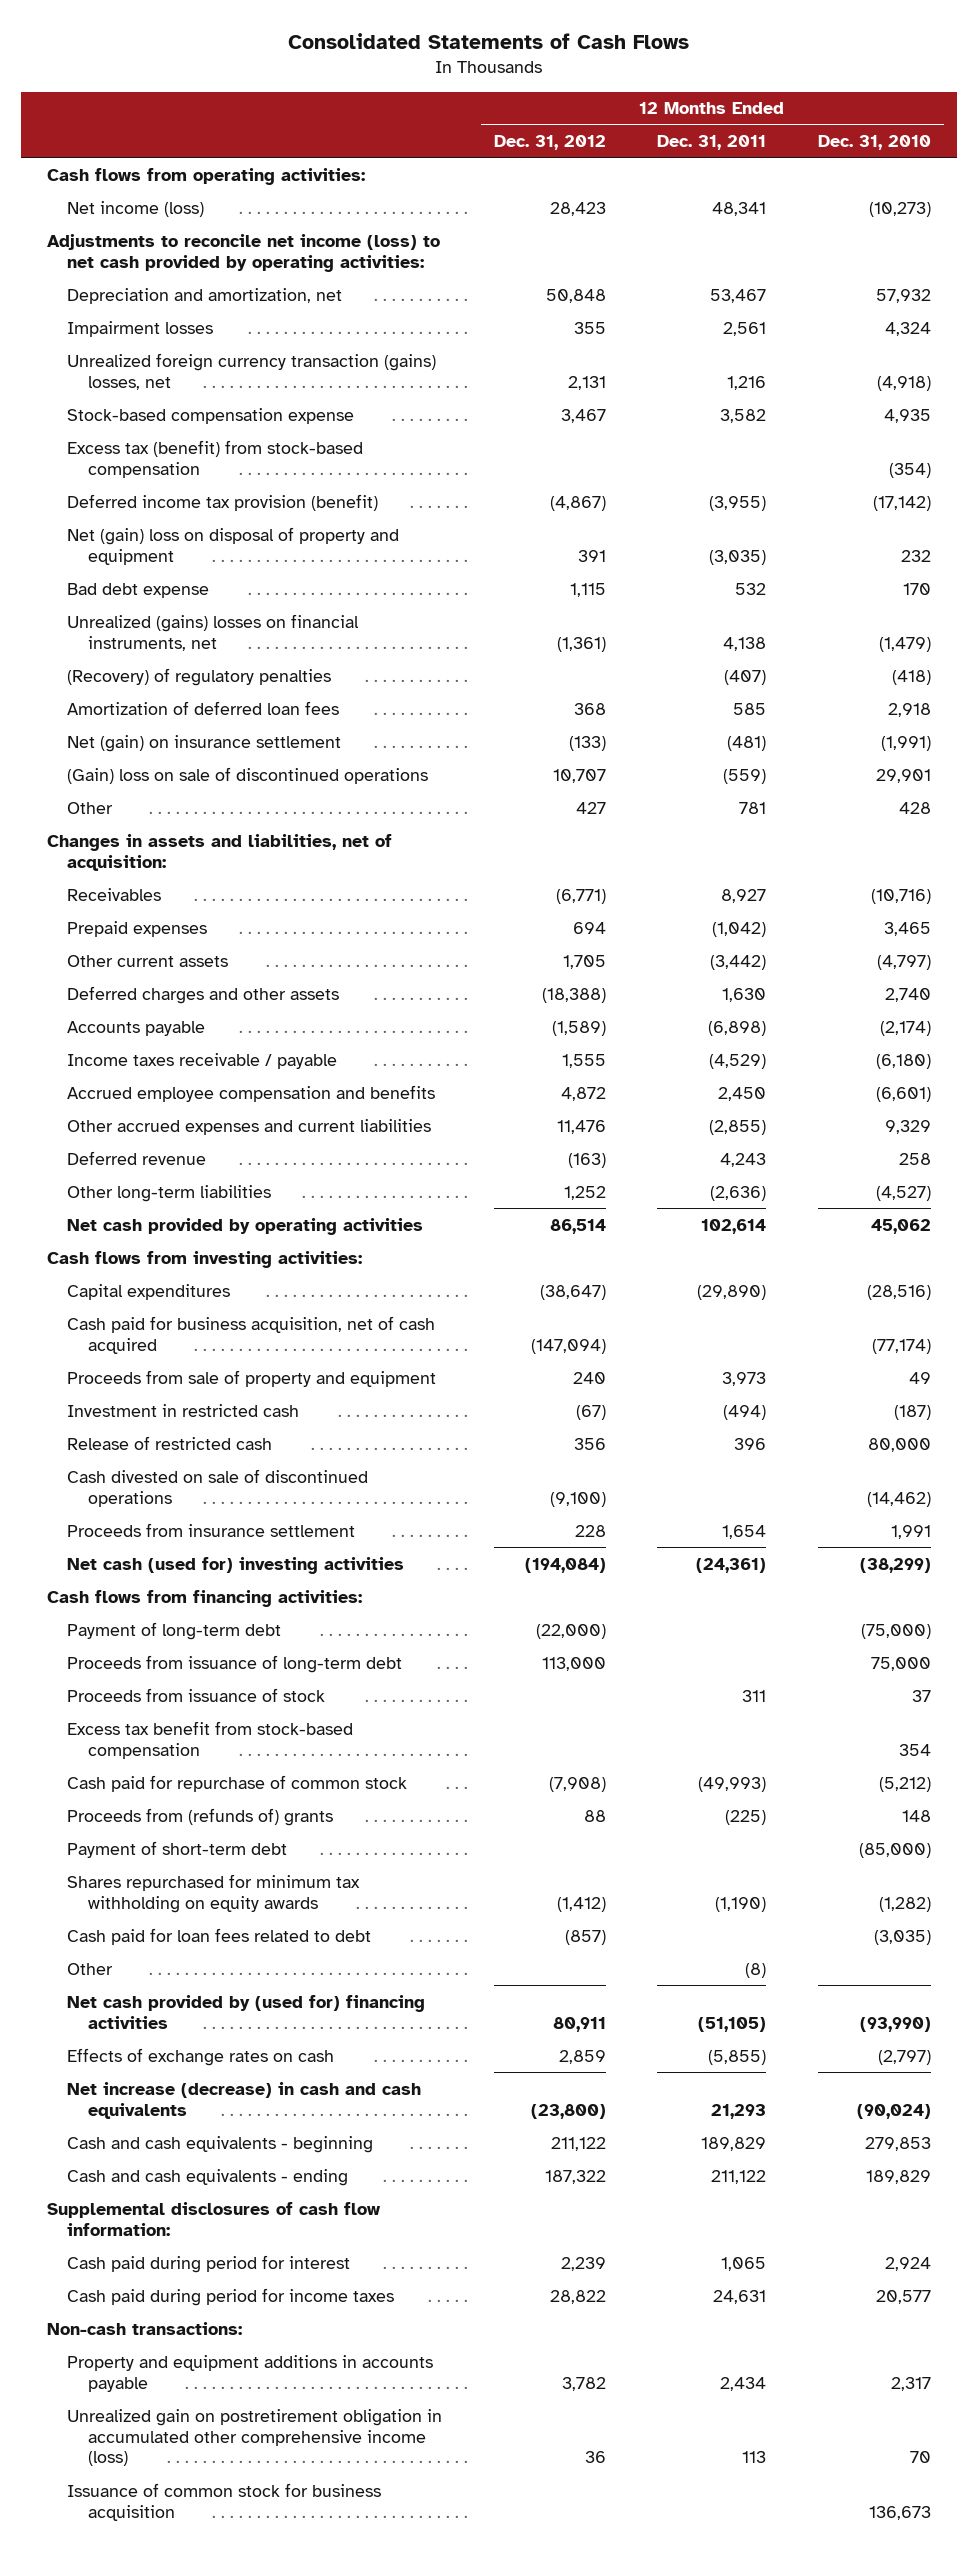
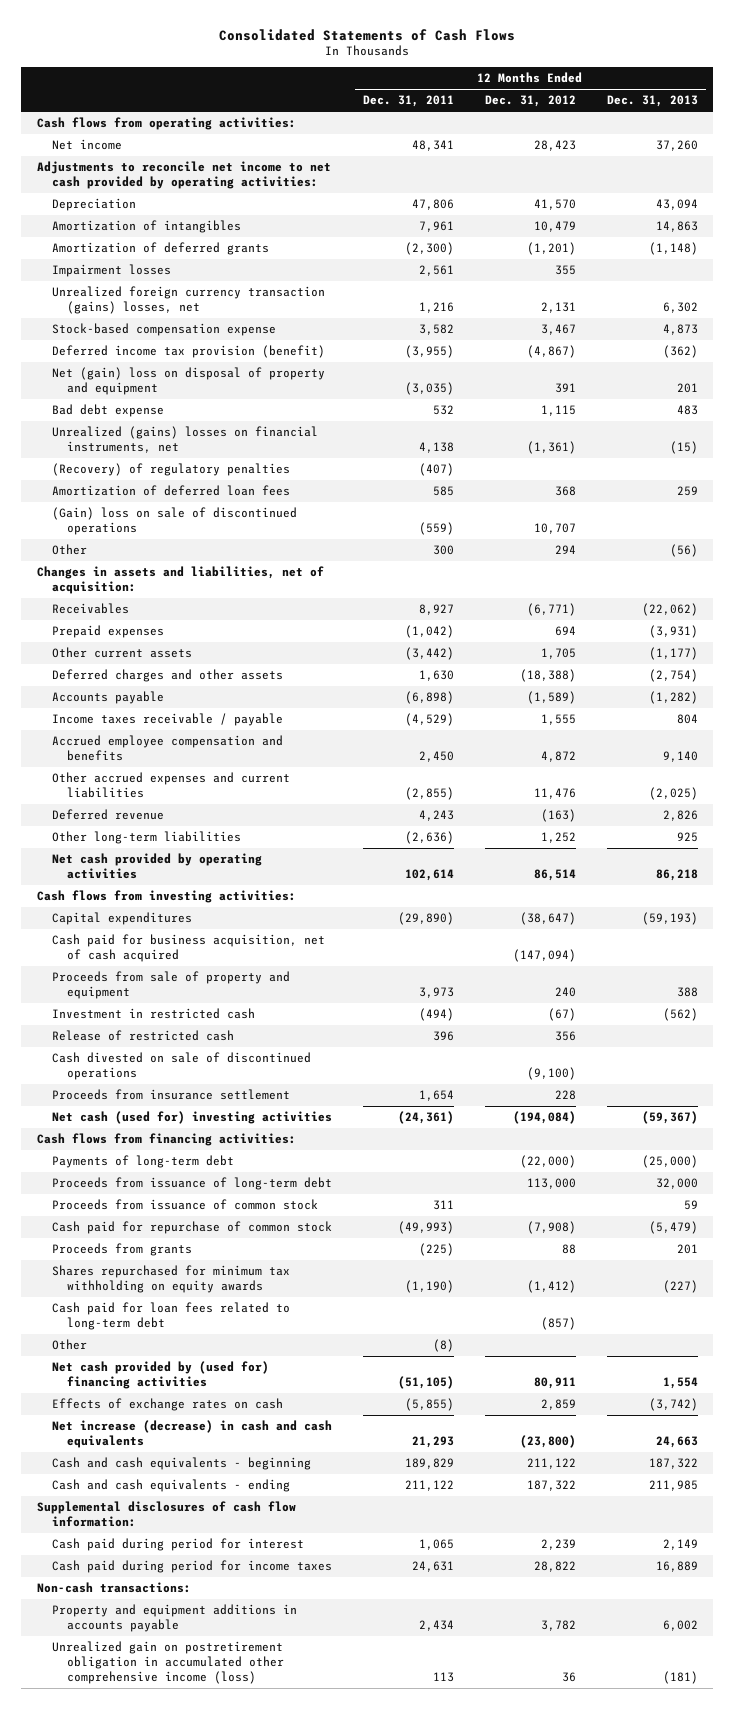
[818,135,932,151] Dec. 31, 2010 -> none
none -> [606,95,698,108] Dec. 31, 2013
[67,287,343,304] Depreciation and amortization, net -> none
[67,200,205,217] Net income (loss) -> [51,139,122,151] Net income
[46,233,440,272] Adjustments to reconcile net income (loss) to net cash provided by operating activities: -> [36,161,331,189] Adjustments to reconcile net income to net cash provided by operating activities:
none -> [51,198,136,212] Depreciation
none -> [51,220,241,234] Amortization of intangibles
none -> [51,242,269,256] Amortization of deferred grants
[67,439,364,478] Excess tax (benefit) from stock-based compensation -> none
[67,734,342,752] Net (gain) on insurance settlement -> none
[575,801,606,814] 427 -> [554,545,576,555] 294
[739,801,767,814] 781 -> [432,545,454,556] 300
[67,1621,282,1640] Payment of long-term debt -> [51,1155,234,1169] Payments of long-term debt
[67,1720,354,1759] Excess tax benefit from stock-based compensation -> none
[67,1687,326,1702] Proceeds from issuance of stock -> [51,1199,318,1211] Proceeds from issuance of common stock
[67,1840,288,1858] Payment of short-term debt -> none
[67,1807,334,1826] Proceeds from (refunds of) grants -> [51,1243,192,1257] Proceeds from grants
[67,1927,372,1945] Cash paid for loan fees related to debt -> [51,1302,290,1330] Cash paid for loan fees related to long-term debt
[67,2482,382,2521] Issuance of common stock for business acquisition -> none

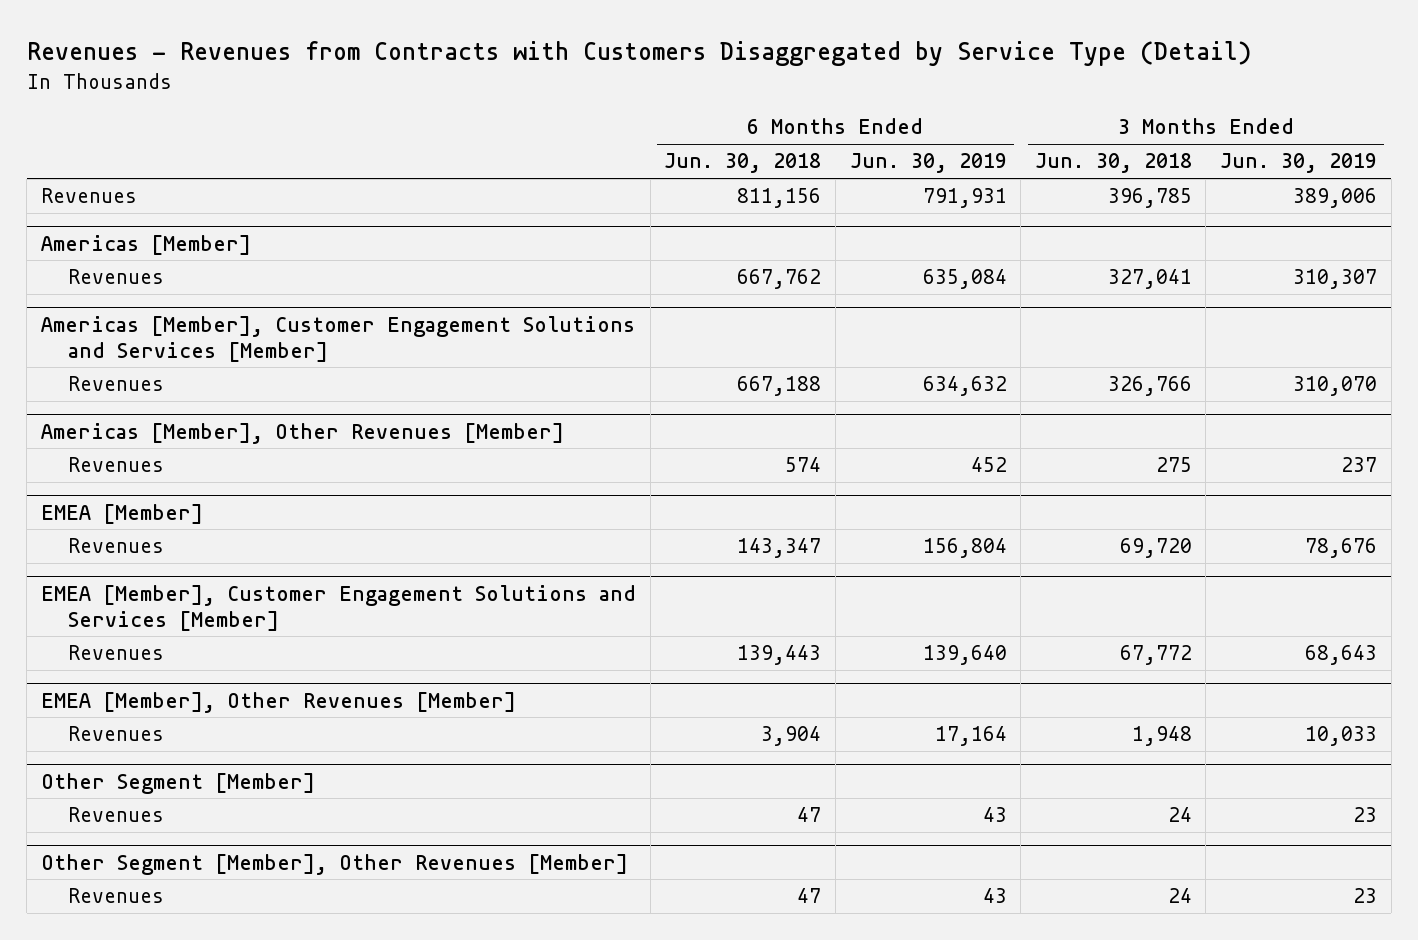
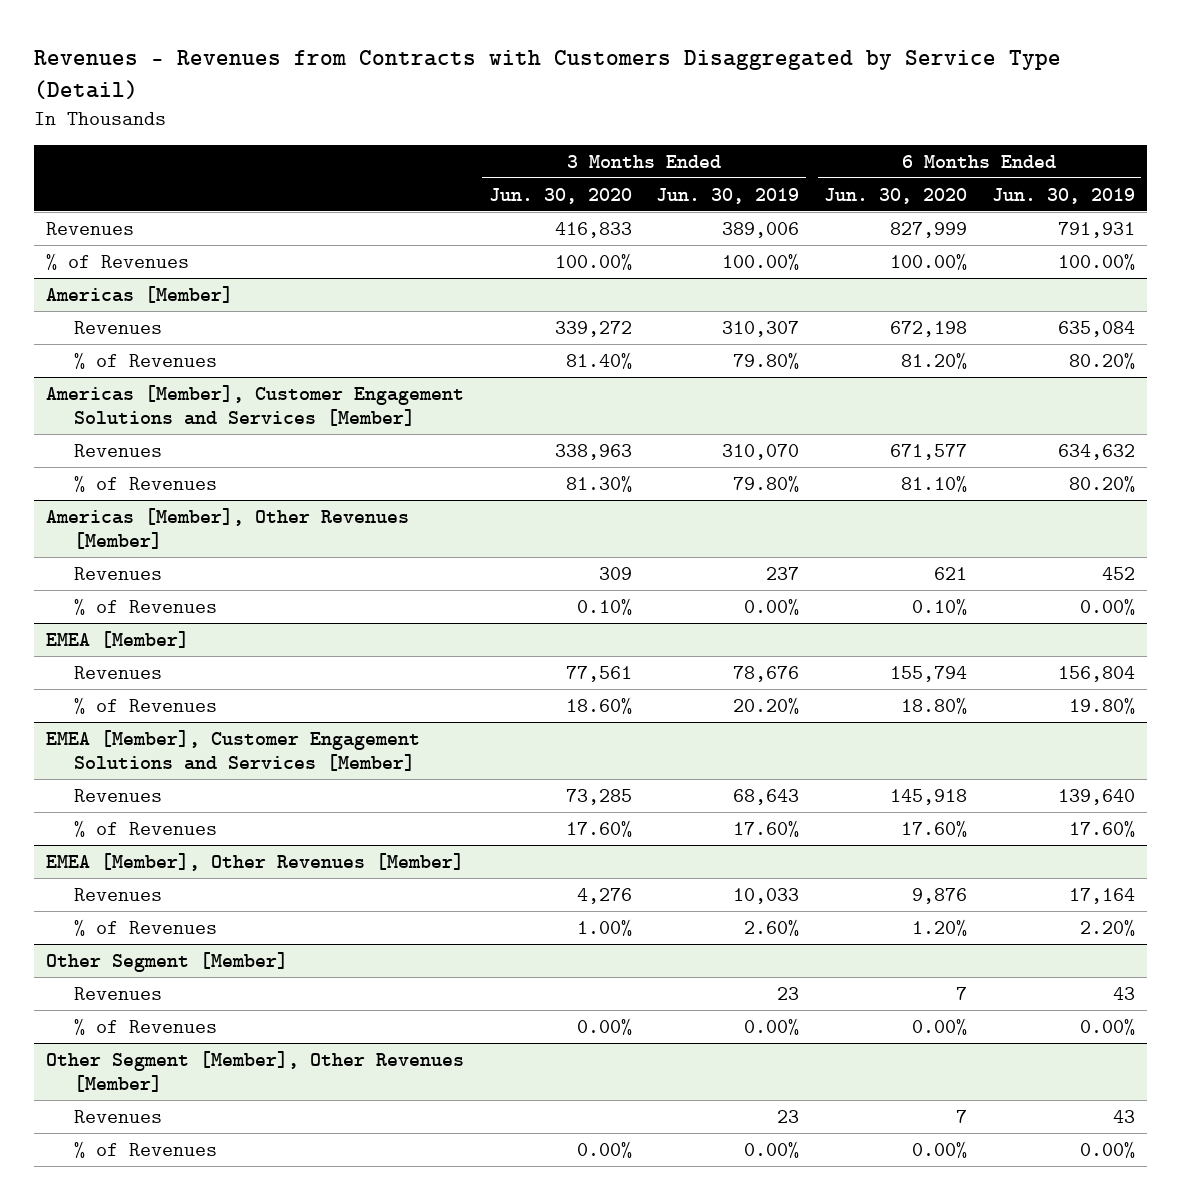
[664,153,822,174] Jun. 30, 2018 -> none
[1034,153,1192,174] Jun. 30, 2018 -> none
none -> [488,187,632,204] Jun. 30, 2020
none -> [824,187,968,204] Jun. 30, 2020
none -> [45,252,189,270] % of Revenues
none -> [73,351,217,369] % of Revenues
none -> [73,474,217,492] % of Revenues
none -> [73,597,217,615] % of Revenues
none -> [73,696,217,714] % of Revenues
none -> [73,819,217,837] % of Revenues
none -> [73,918,217,936] % of Revenues
none -> [73,1017,217,1035] % of Revenues
none -> [73,1140,217,1158] % of Revenues

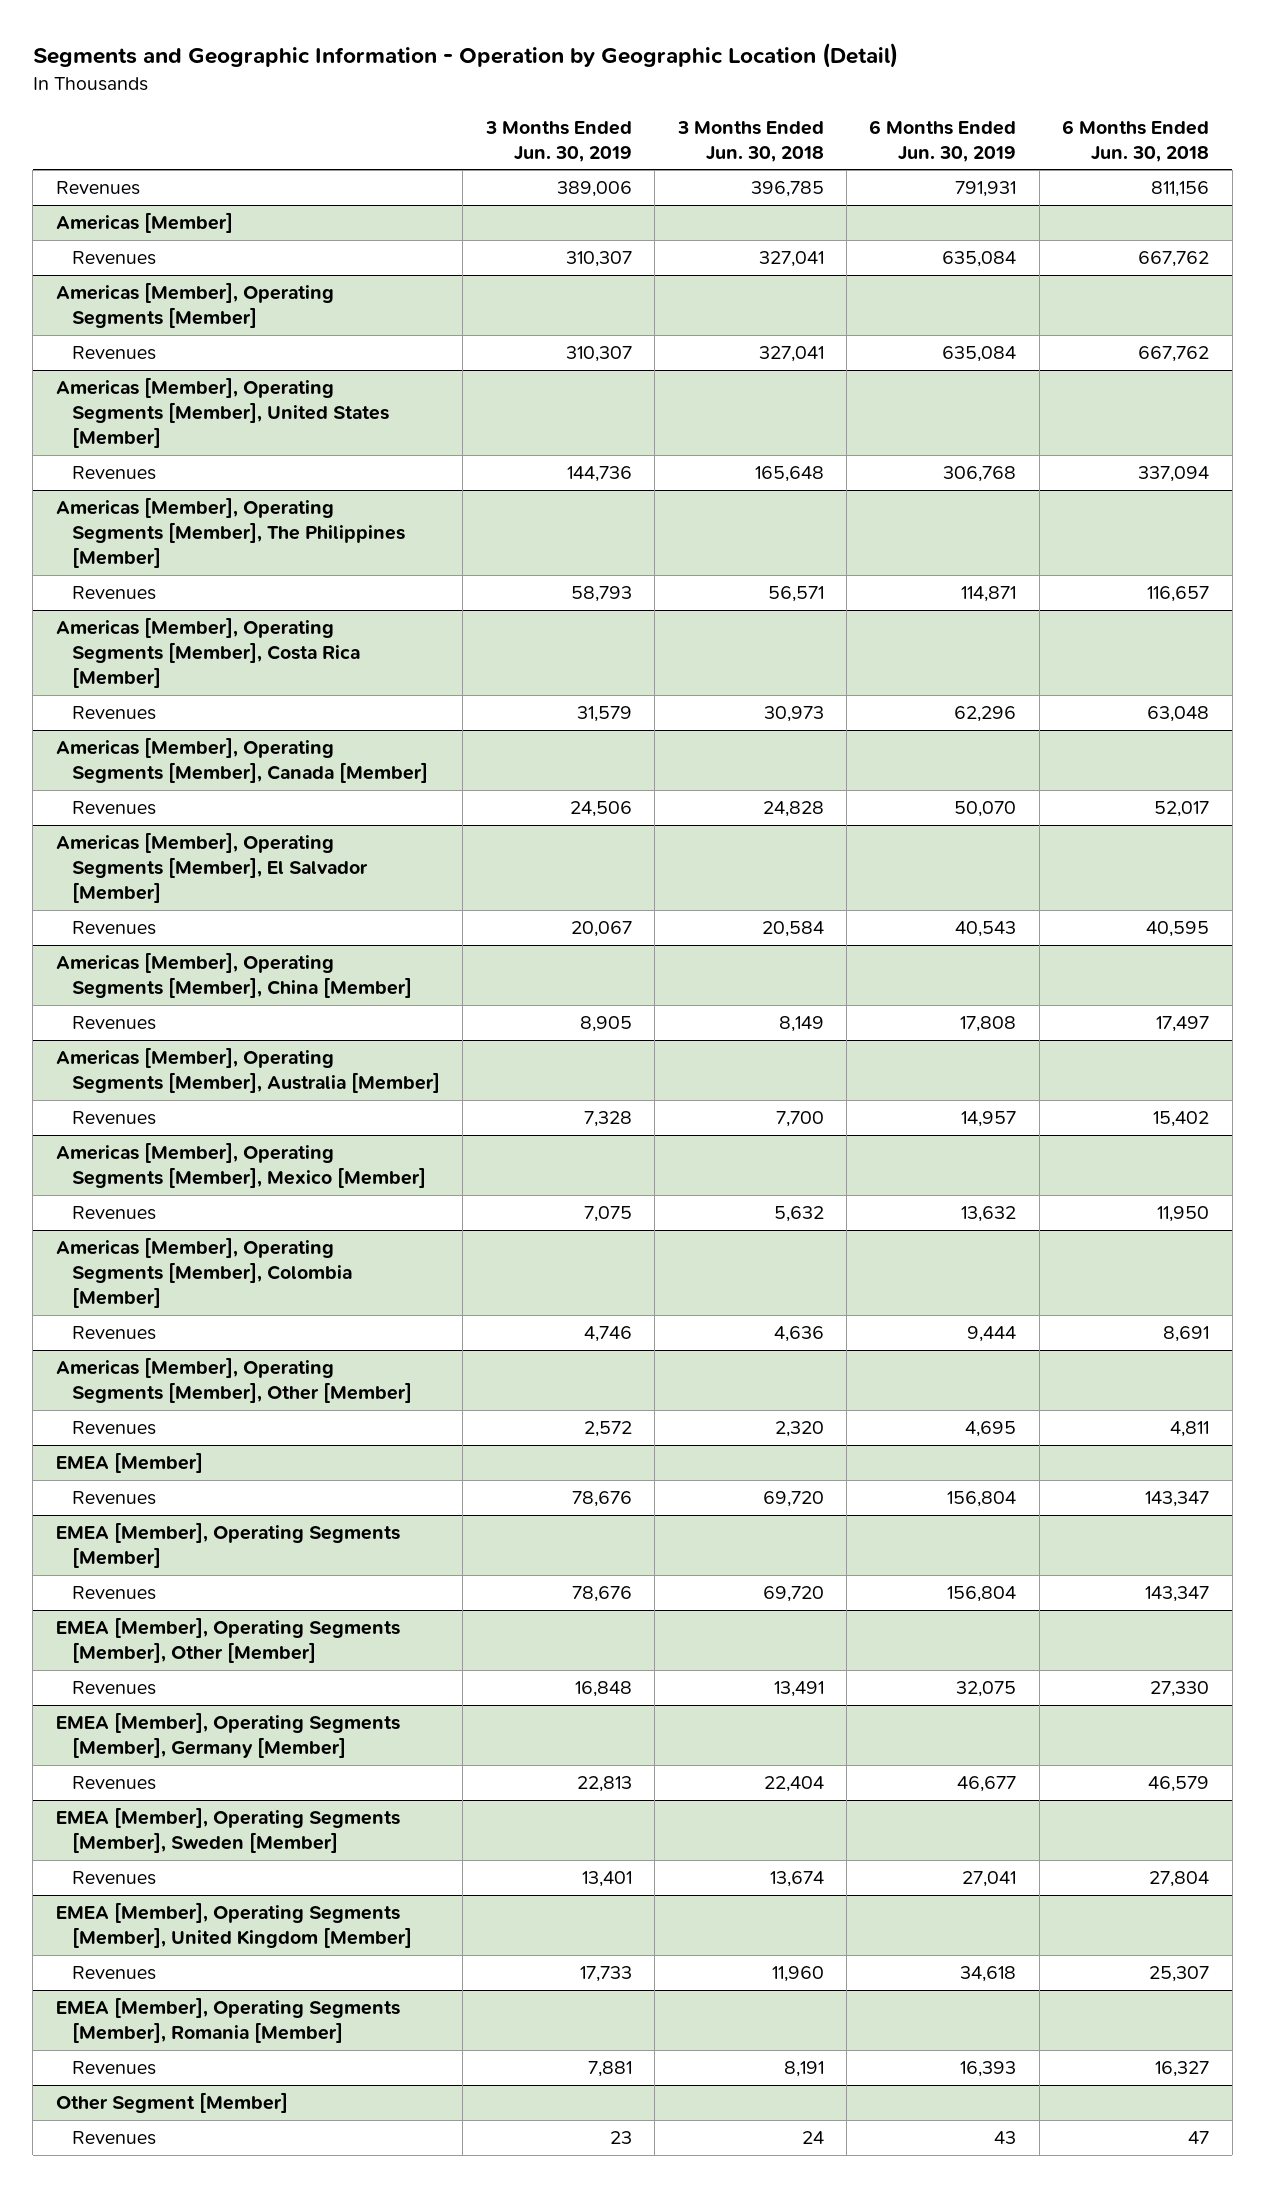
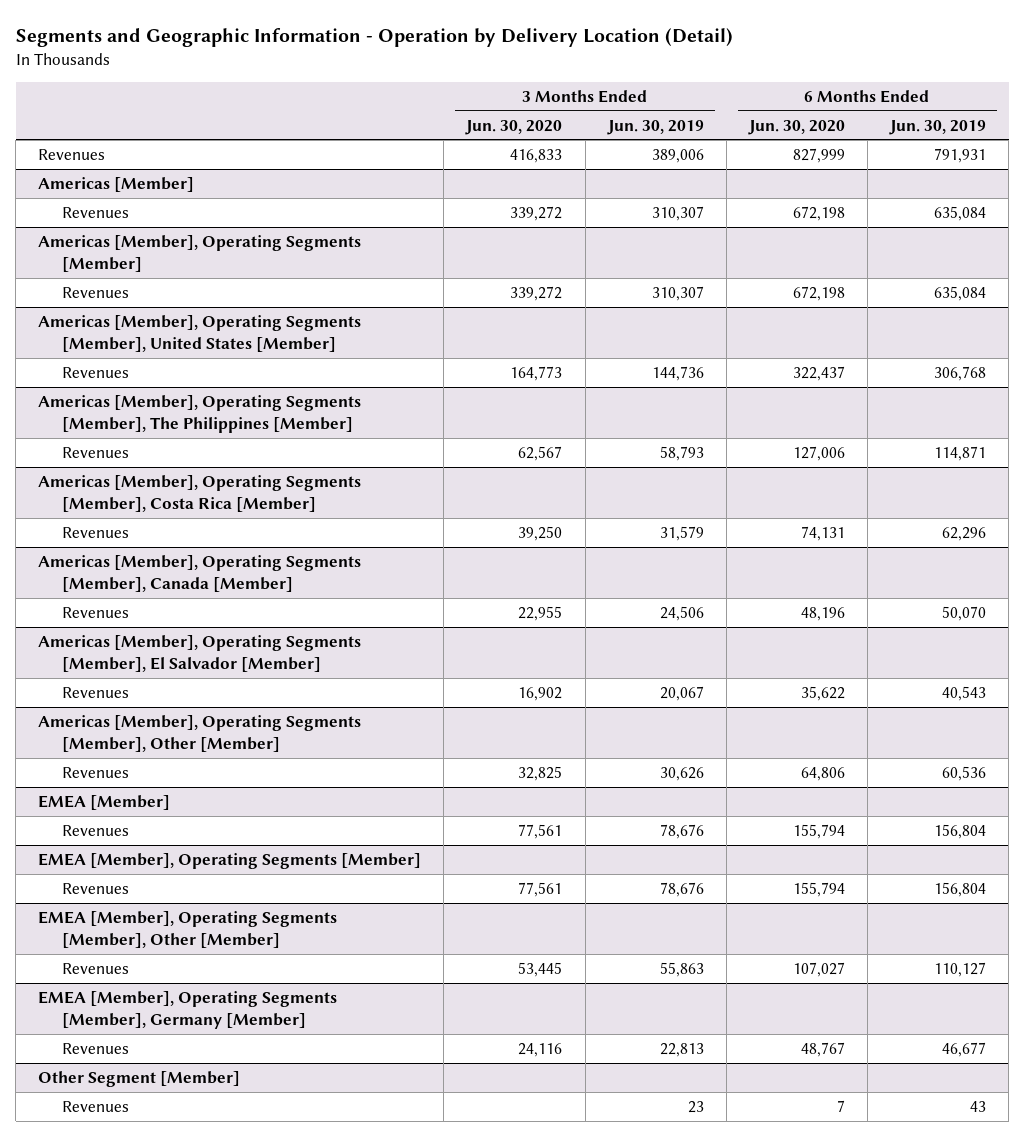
[32,43,898,69] Segments and Geographic Information - Operation by Geographic Location (Detail) -> [15,28,733,48] Segments and Geographic Information - Operation by Delivery Location (Detail)
[676,120,824,162] 3 Months Ended Jun. 30, 2018 -> none
[1062,119,1210,162] 6 Months Ended Jun. 30, 2018 -> none
none -> [465,119,563,135] Jun. 30, 2020
none -> [747,119,845,135] Jun. 30, 2020
[55,952,412,999] Americas [Member], Operating Segments [Member], China [Member] -> none
[71,1016,156,1031] Revenues -> none
[55,1047,440,1094] Americas [Member], Operating Segments [Member], Australia [Member] -> none
[71,1111,156,1126] Revenues -> none
[55,1142,426,1189] Americas [Member], Operating Segments [Member], Mexico [Member] -> none
[71,1206,156,1221] Revenues -> none
[55,1237,352,1309] Americas [Member], Operating Segments [Member], Colombia [Member] -> none
[71,1326,156,1341] Revenues -> none
[583,1421,632,1438] 2,572 -> [659,766,704,781] 30,626
[965,1421,1017,1438] 4,695 -> [942,765,987,781] 60,536
[574,1681,632,1698] 16,848 -> [659,961,704,977] 55,863
[956,1681,1017,1698] 32,075 -> [934,961,987,977] 110,127
[55,1807,400,1854] EMEA [Member], Operating Segments [Member], Sweden [Member] -> none
[71,1871,156,1886] Revenues -> none
[55,1902,412,1949] EMEA [Member], Operating Segments [Member], United Kingdom [Member] -> none
[71,1966,156,1981] Revenues -> none
[55,1997,400,2044] EMEA [Member], Operating Segments [Member], Romania [Member] -> none
[71,2061,156,2076] Revenues -> none

